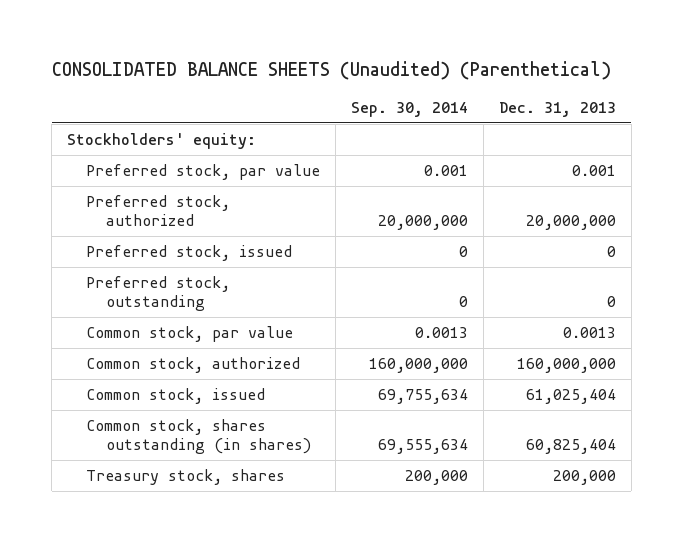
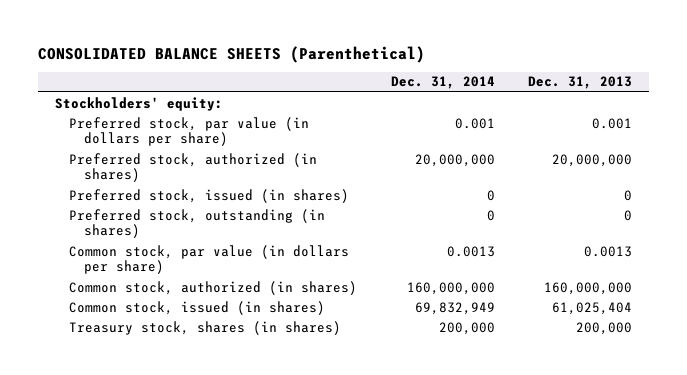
[51,61,611,81] CONSOLIDATED BALANCE SHEETS (Unaudited) (Parenthetical) -> [37,45,425,63] CONSOLIDATED BALANCE SHEETS (Parenthetical)
[351,102,469,118] Sep. 30, 2014 -> none
none -> [390,76,495,90] Dec. 31, 2014
[86,418,311,454] Common stock, shares outstanding (in shares) -> none
[86,163,321,180] Preferred stock, par value -> [69,116,310,147] Preferred stock, par value (in dollars per share)
[86,194,231,226] Preferred stock, authorized -> [69,152,318,183] Preferred stock, authorized (in shares)
[86,244,293,261] Preferred stock, issued -> [69,188,350,203] Preferred stock, issued (in shares)
[86,275,231,311] Preferred stock, outstanding -> [69,208,326,239] Preferred stock, outstanding (in shares)
[86,325,294,342] Common stock, par value -> [69,244,350,275] Common stock, par value (in dollars per share)
[86,356,301,373] Common stock, authorized -> [69,280,358,295] Common stock, authorized (in shares)
[86,387,266,404] Common stock, issued -> [69,300,326,315] Common stock, issued (in shares)
[86,468,286,485] Treasury stock, shares -> [69,320,342,335] Treasury stock, shares (in shares)

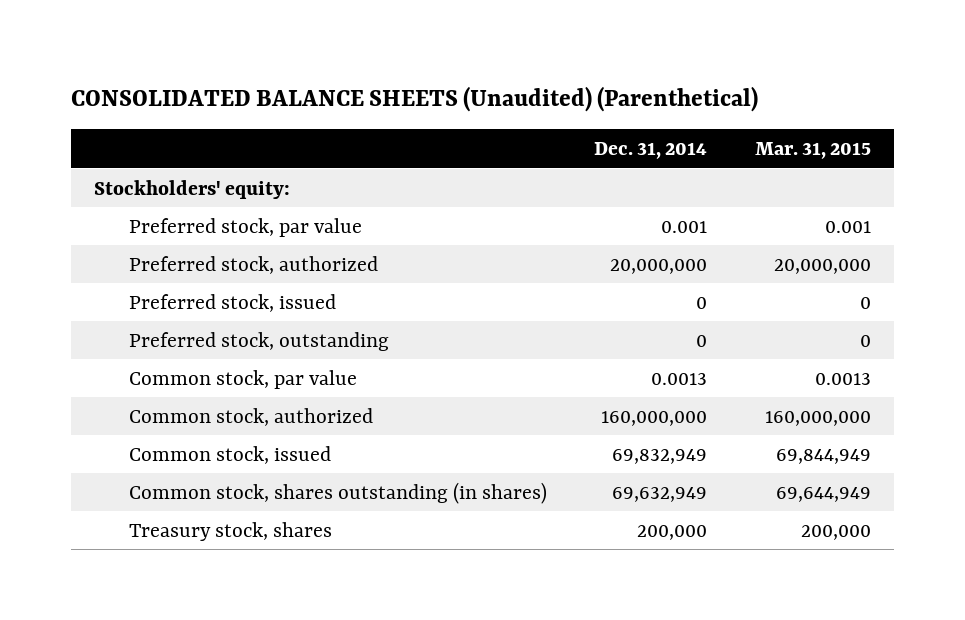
[37,45,425,63] CONSOLIDATED BALANCE SHEETS (Parenthetical) -> [70,86,758,113] CONSOLIDATED BALANCE SHEETS (Unaudited) (Parenthetical)
[528,76,633,90] Dec. 31, 2013 -> none
none -> [754,141,871,159] Mar. 31, 2015
[69,116,310,147] Preferred stock, par value (in dollars per share) -> [128,217,362,237] Preferred stock, par value
[69,152,318,183] Preferred stock, authorized (in shares) -> [128,255,378,274] Preferred stock, authorized
[69,188,350,203] Preferred stock, issued (in shares) -> [128,293,336,312] Preferred stock, issued
[69,208,326,239] Preferred stock, outstanding (in shares) -> [128,331,389,351] Preferred stock, outstanding
[69,244,350,275] Common stock, par value (in dollars per share) -> [128,369,357,389] Common stock, par value
[69,280,358,295] Common stock, authorized (in shares) -> [128,407,373,426] Common stock, authorized
[69,300,326,315] Common stock, issued (in shares) -> [128,445,331,464] Common stock, issued
none -> [128,481,547,504] Common stock, shares outstanding (in shares)
[69,320,342,335] Treasury stock, shares (in shares) -> [128,521,332,541] Treasury stock, shares

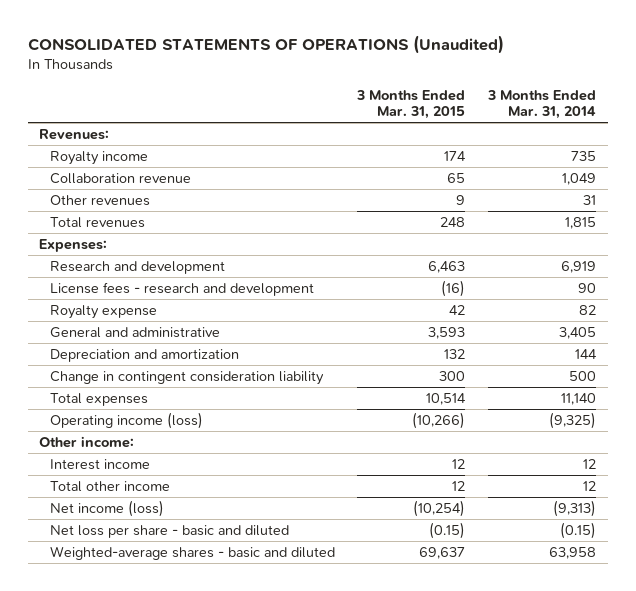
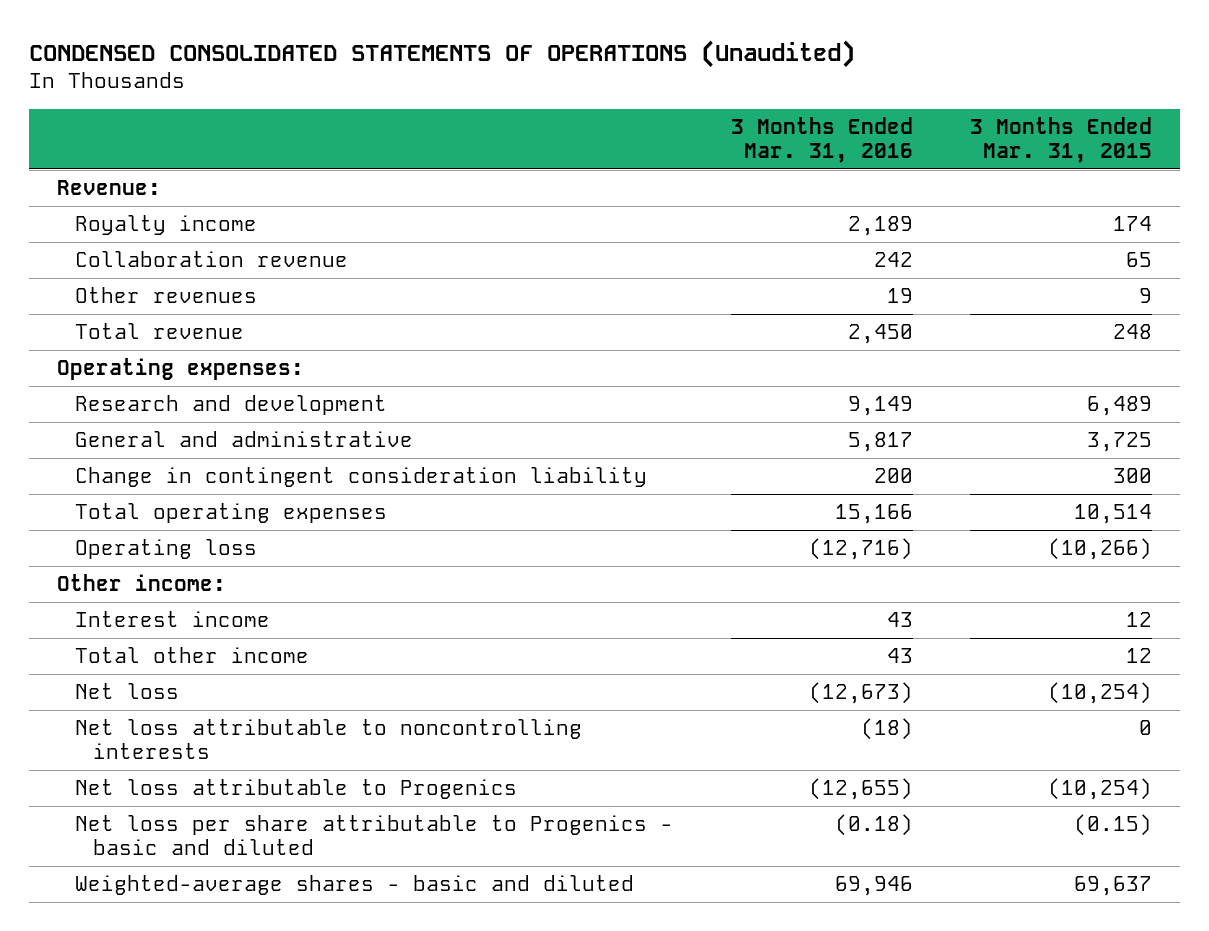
[27,35,504,55] CONSOLIDATED STATEMENTS OF OPERATIONS (Unaudited) -> [28,39,855,68] CONDENSED CONSOLIDATED STATEMENTS OF OPERATIONS (Unaudited)
[487,89,597,120] 3 Months Ended Mar. 31, 2014 -> none
none -> [730,117,913,163] 3 Months Ended Mar. 31, 2016
[39,128,110,140] Revenues: -> [57,180,162,196] Revenue:
[49,281,314,296] License fees - research and development -> none
[49,304,157,319] Royalty expense -> none
[49,348,239,362] Depreciation and amortization -> none
[49,216,145,228] Total revenues -> [75,323,245,340] Total revenue
[39,238,108,252] Expenses: -> [57,358,305,381] Operating expenses:
[428,260,466,273] 6,463 -> [1086,396,1152,417] 6,489
[428,326,466,339] 3,593 -> [1086,432,1152,453] 3,725
[49,392,148,406] Total expenses -> [75,503,388,524] Total operating expenses
[49,411,203,429] Operating income (loss) -> [75,539,258,560] Operating loss
none -> [75,683,180,700] Net loss
none -> [75,719,583,760] Net loss attributable to noncontrolling interests
[49,499,164,517] Net income (loss) -> [75,779,518,800] Net loss attributable to Progenics
[49,524,289,538] Net loss per share - basic and diluted -> [75,815,674,856] Net loss per share attributable to Progenics - basic and diluted

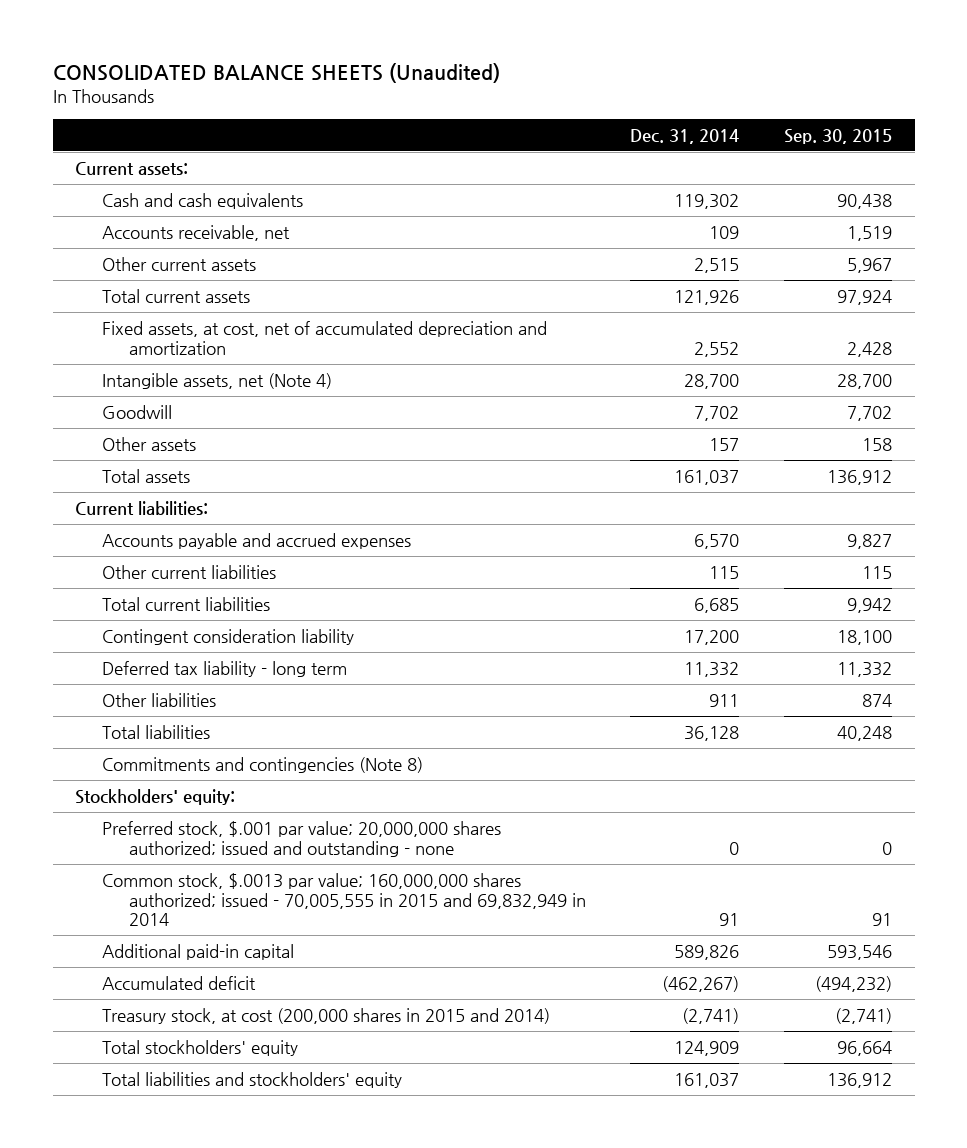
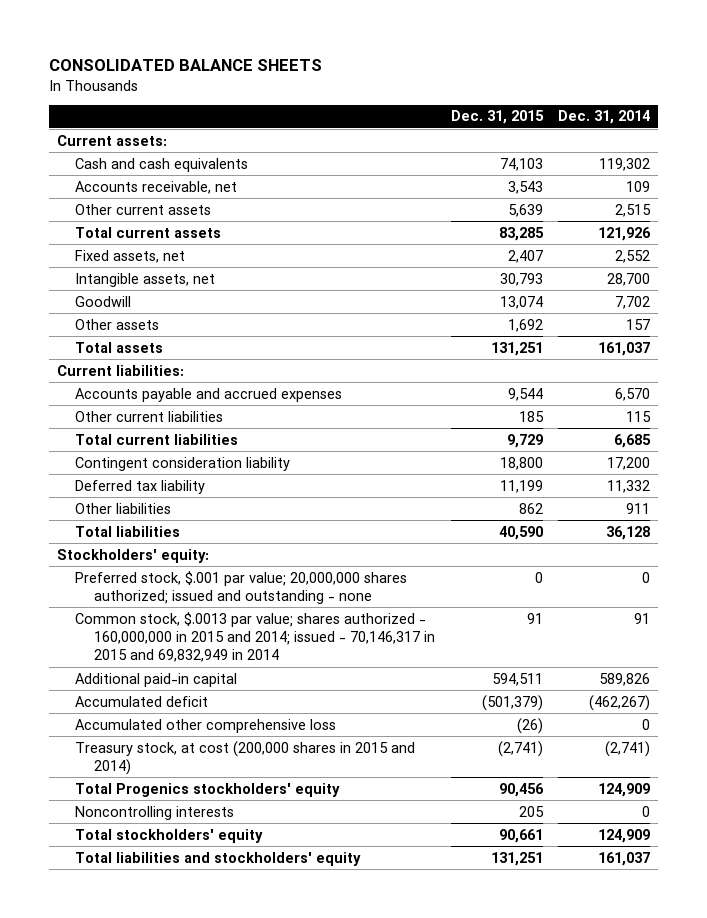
[52,62,500,83] CONSOLIDATED BALANCE SHEETS (Unaudited) -> [48,59,322,72] CONSOLIDATED BALANCE SHEETS
[784,128,893,144] Sep. 30, 2015 -> none
none -> [450,110,544,125] Dec. 31, 2015
[101,320,547,355] Fixed assets, at cost, net of accumulated depreciation and amortization -> [75,249,186,263] Fixed assets, net
[101,372,332,389] Intangible assets, net (Note 4) -> [75,272,216,287] Intangible assets, net
[101,660,347,677] Deferred tax liability - long term -> [75,479,206,494] Deferred tax liability
[101,756,423,773] Commitments and contingencies (Note 8) -> none
[101,872,586,927] Common stock, $.0013 par value; 160,000,000 shares authorized; issued - 70,005,555 in 2015 and 69,832,949 in 2014 -> [75,611,436,663] Common stock, $.0013 par value; shares authorized - 160,000,000 in 2015 and 2014; issued - 70,146,317 in 2015 and 69,832,949 in 2014
none -> [75,718,337,733] Accumulated other comprehensive loss
none -> [75,782,341,797] Total Progenics stockholders' equity
none -> [75,805,235,820] Noncontrolling interests

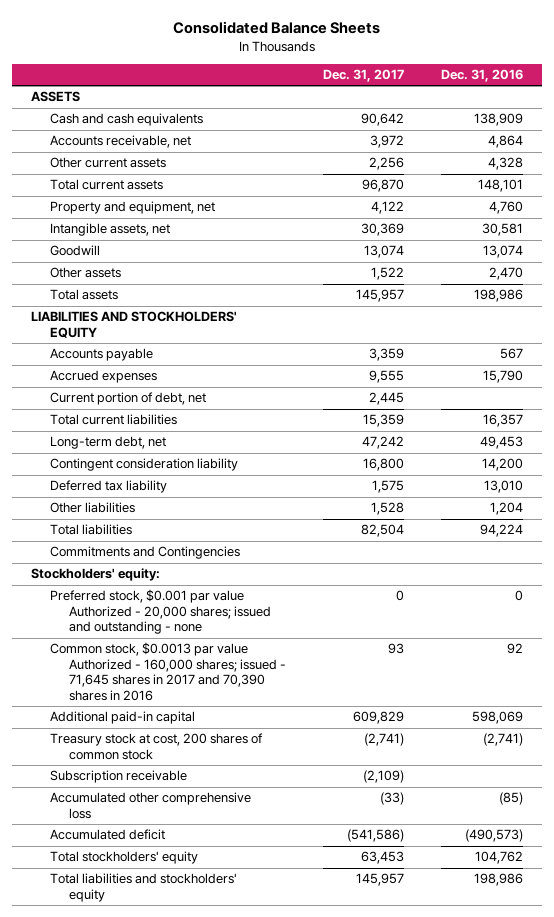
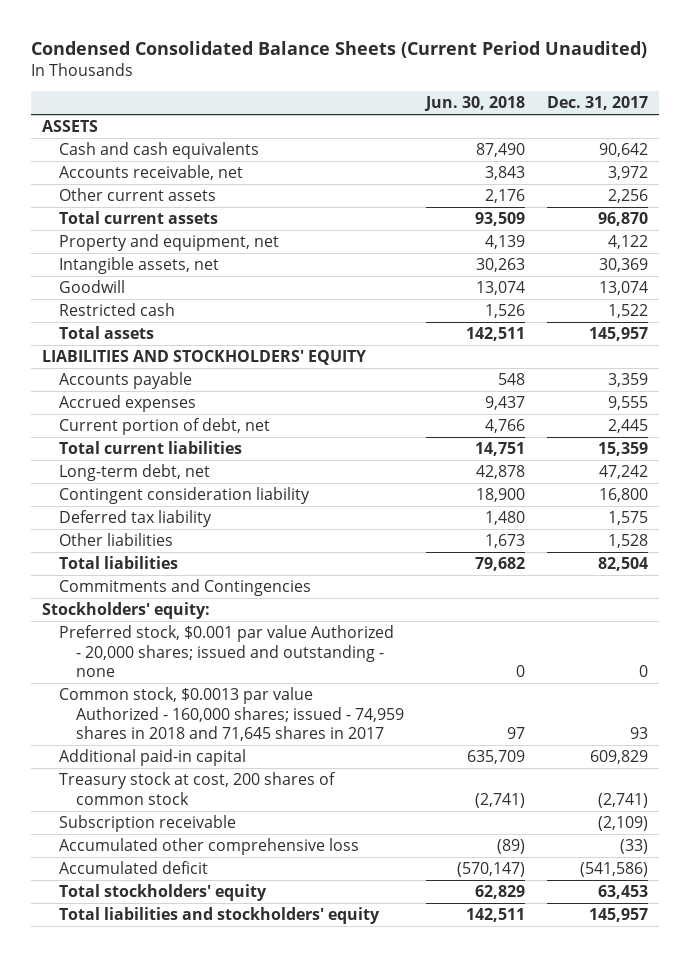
[173,20,381,34] Consolidated Balance Sheets -> [31,41,648,59] Condensed Consolidated Balance Sheets (Current Period Unaudited)
[440,69,523,83] Dec. 31, 2016 -> none
none -> [423,96,525,112] Jun. 30, 2018
[49,267,121,279] Other assets -> [59,303,176,317] Restricted cash
[49,642,286,701] Common stock, $0.0013 par value Authorized - 160,000 shares; issued - 71,645 shares in 2017 and 70,390 shares in 2016 -> [59,687,405,742] Common stock, $0.0013 par value Authorized - 160,000 shares; issued - 74,959 shares in 2018 and 71,645 shares in 2017

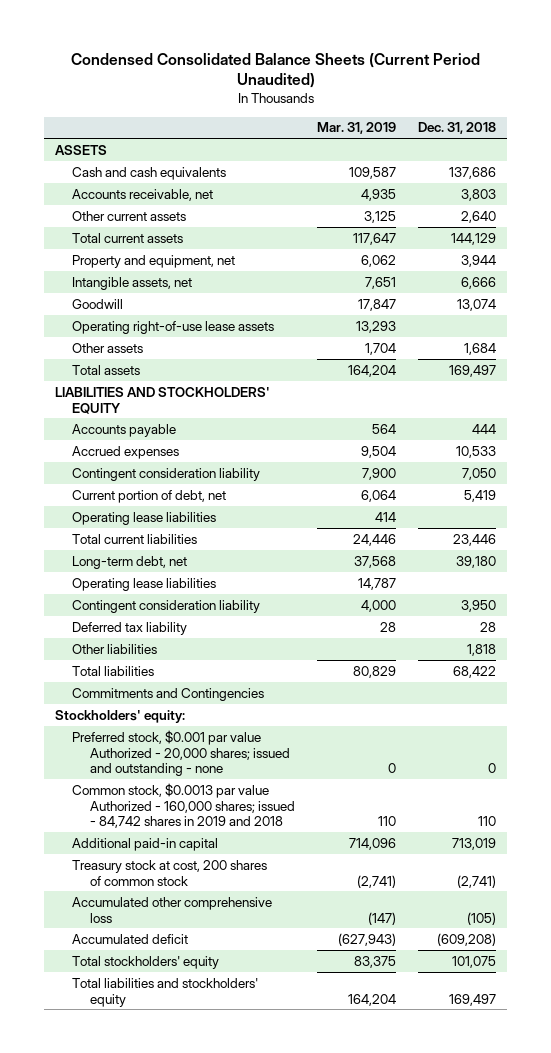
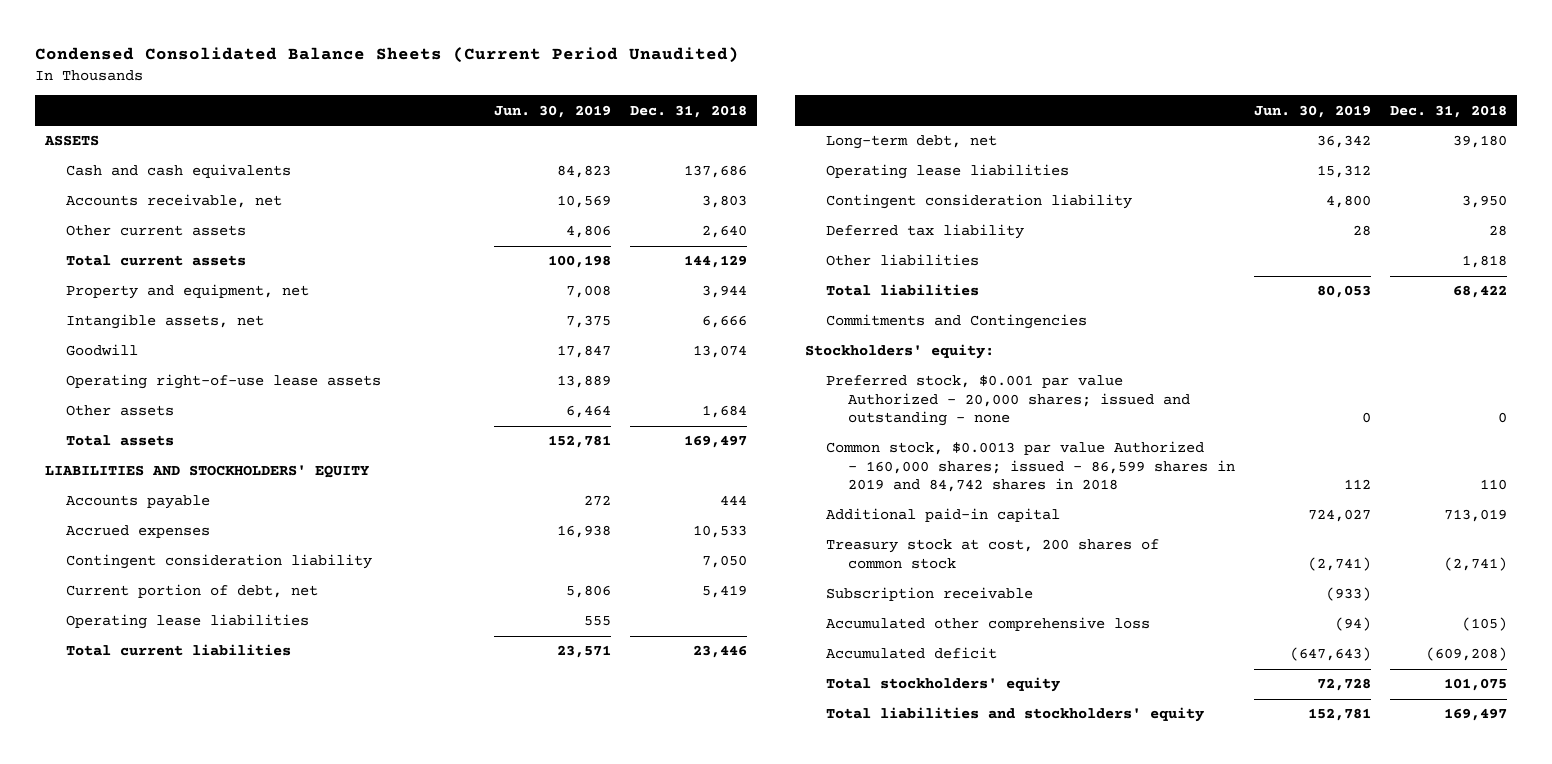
[316,122,396,135] Mar. 31, 2019 -> none
none -> [493,104,611,118] Jun. 30, 2019
[72,782,295,829] Common stock, $0.0013 par value Authorized - 160,000 shares; issued - 84,742 shares in 2019 and 2018 -> [826,441,1235,493] Common stock, $0.0013 par value Authorized - 160,000 shares; issued - 86,599 shares in 2019 and 84,742 shares in 2018
none -> [826,587,1034,602] Subscription receivable

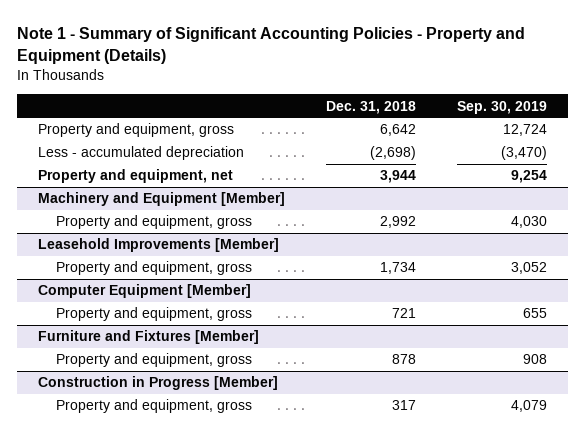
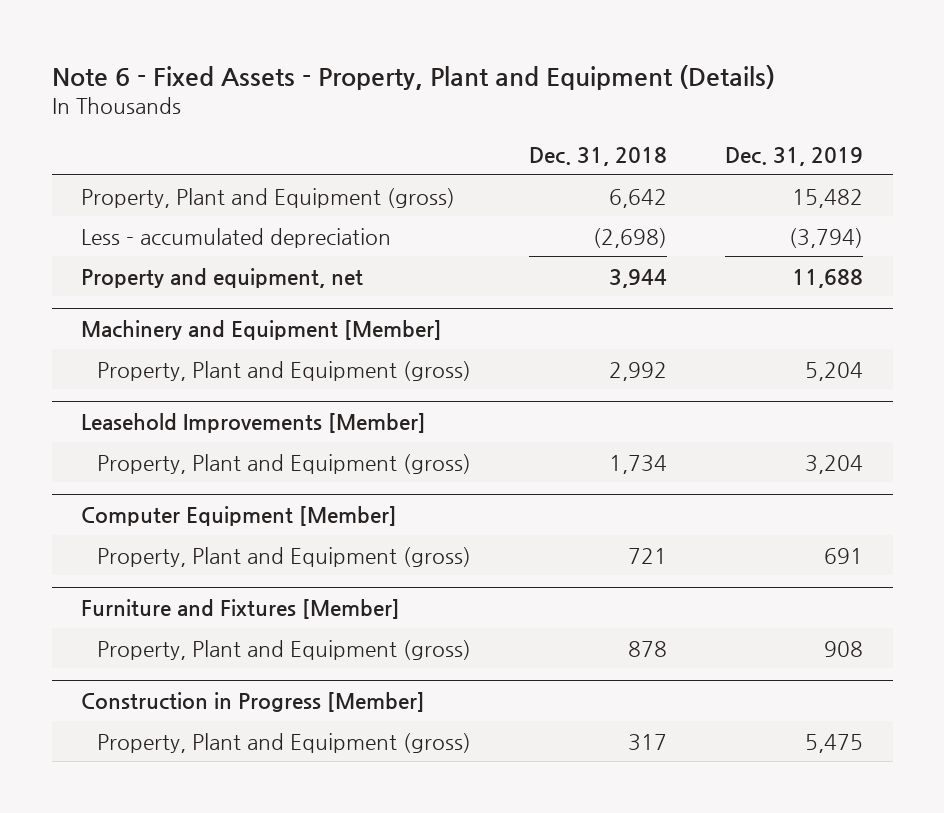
[17,27,526,65] Note 1 - Summary of Significant Accounting Policies - Property and Equipment (Details) -> [51,64,775,90] Note 6 - Fixed Assets - Property, Plant and Equipment (Details)
[457,100,548,114] Sep. 30, 2019 -> none
none -> [725,146,864,166] Dec. 31, 2019
[37,123,234,138] Property and equipment, gross -> [81,187,456,208] Property, Plant and Equipment (gross)
[56,215,253,230] Property and equipment, gross -> [97,360,472,381] Property, Plant and Equipment (gross)
[56,261,253,276] Property and equipment, gross -> [97,453,472,474] Property, Plant and Equipment (gross)
[56,307,253,322] Property and equipment, gross -> [97,546,472,567] Property, Plant and Equipment (gross)
[56,353,253,368] Property and equipment, gross -> [97,639,472,660] Property, Plant and Equipment (gross)
[56,399,253,414] Property and equipment, gross -> [97,732,472,753] Property, Plant and Equipment (gross)

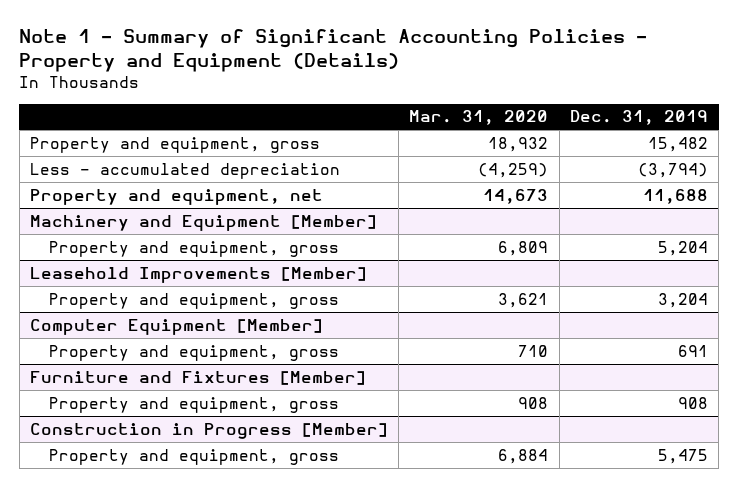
[51,64,775,90] Note 6 - Fixed Assets - Property, Plant and Equipment (Details) -> [19,29,648,73] Note 1 - Summary of Significant Accounting Policies - Property and Equipment (Details)
[529,146,668,166] Dec. 31, 2018 -> none
none -> [409,110,549,126] Mar. 31, 2020
[81,187,456,208] Property, Plant and Equipment (gross) -> [29,136,320,153] Property and equipment, gross
[97,360,472,381] Property, Plant and Equipment (gross) -> [48,240,339,257] Property and equipment, gross
[97,453,472,474] Property, Plant and Equipment (gross) -> [48,292,339,309] Property and equipment, gross
[97,546,472,567] Property, Plant and Equipment (gross) -> [48,344,339,361] Property and equipment, gross
[97,639,472,660] Property, Plant and Equipment (gross) -> [48,396,339,413] Property and equipment, gross
[97,732,472,753] Property, Plant and Equipment (gross) -> [48,448,339,465] Property and equipment, gross

